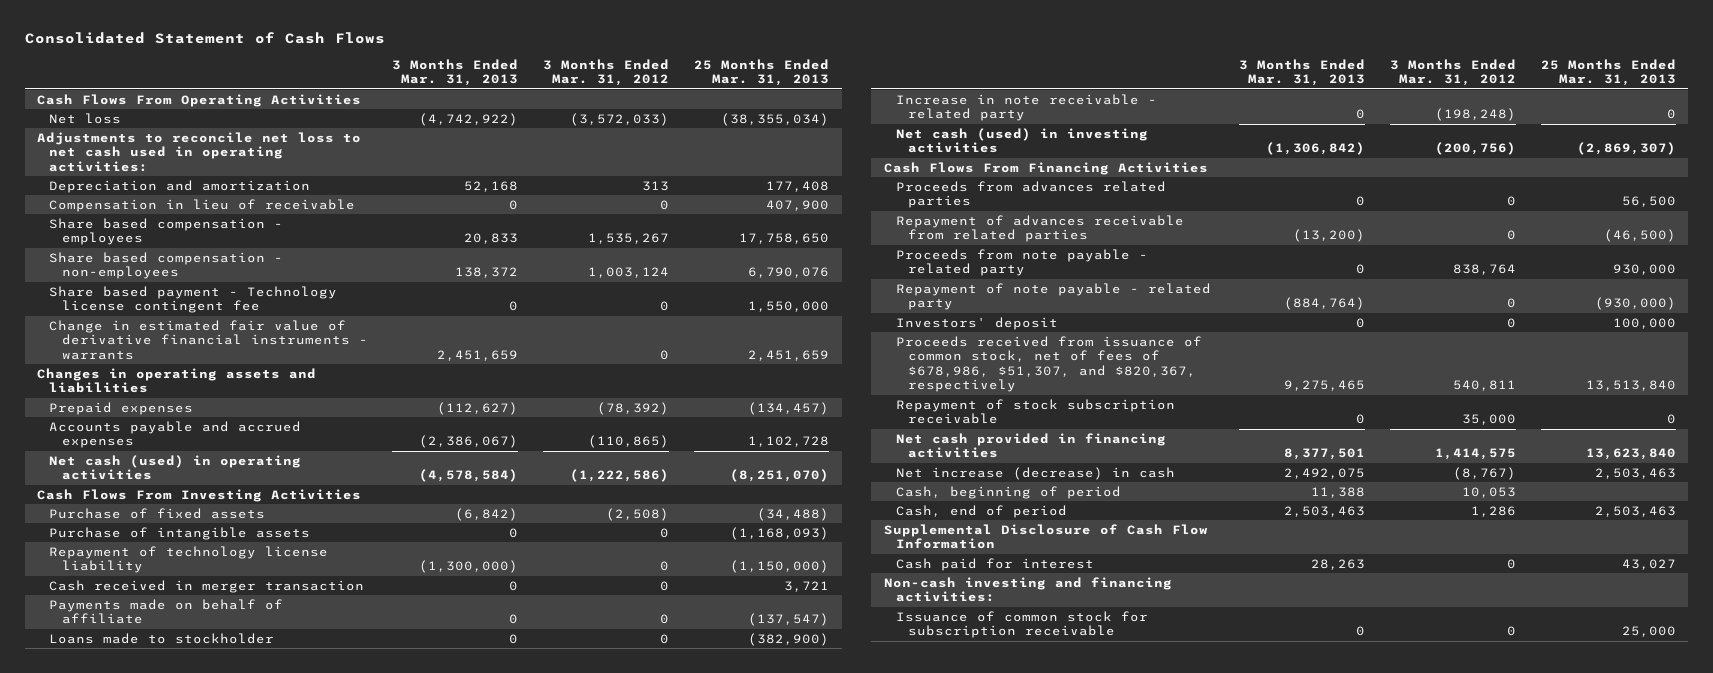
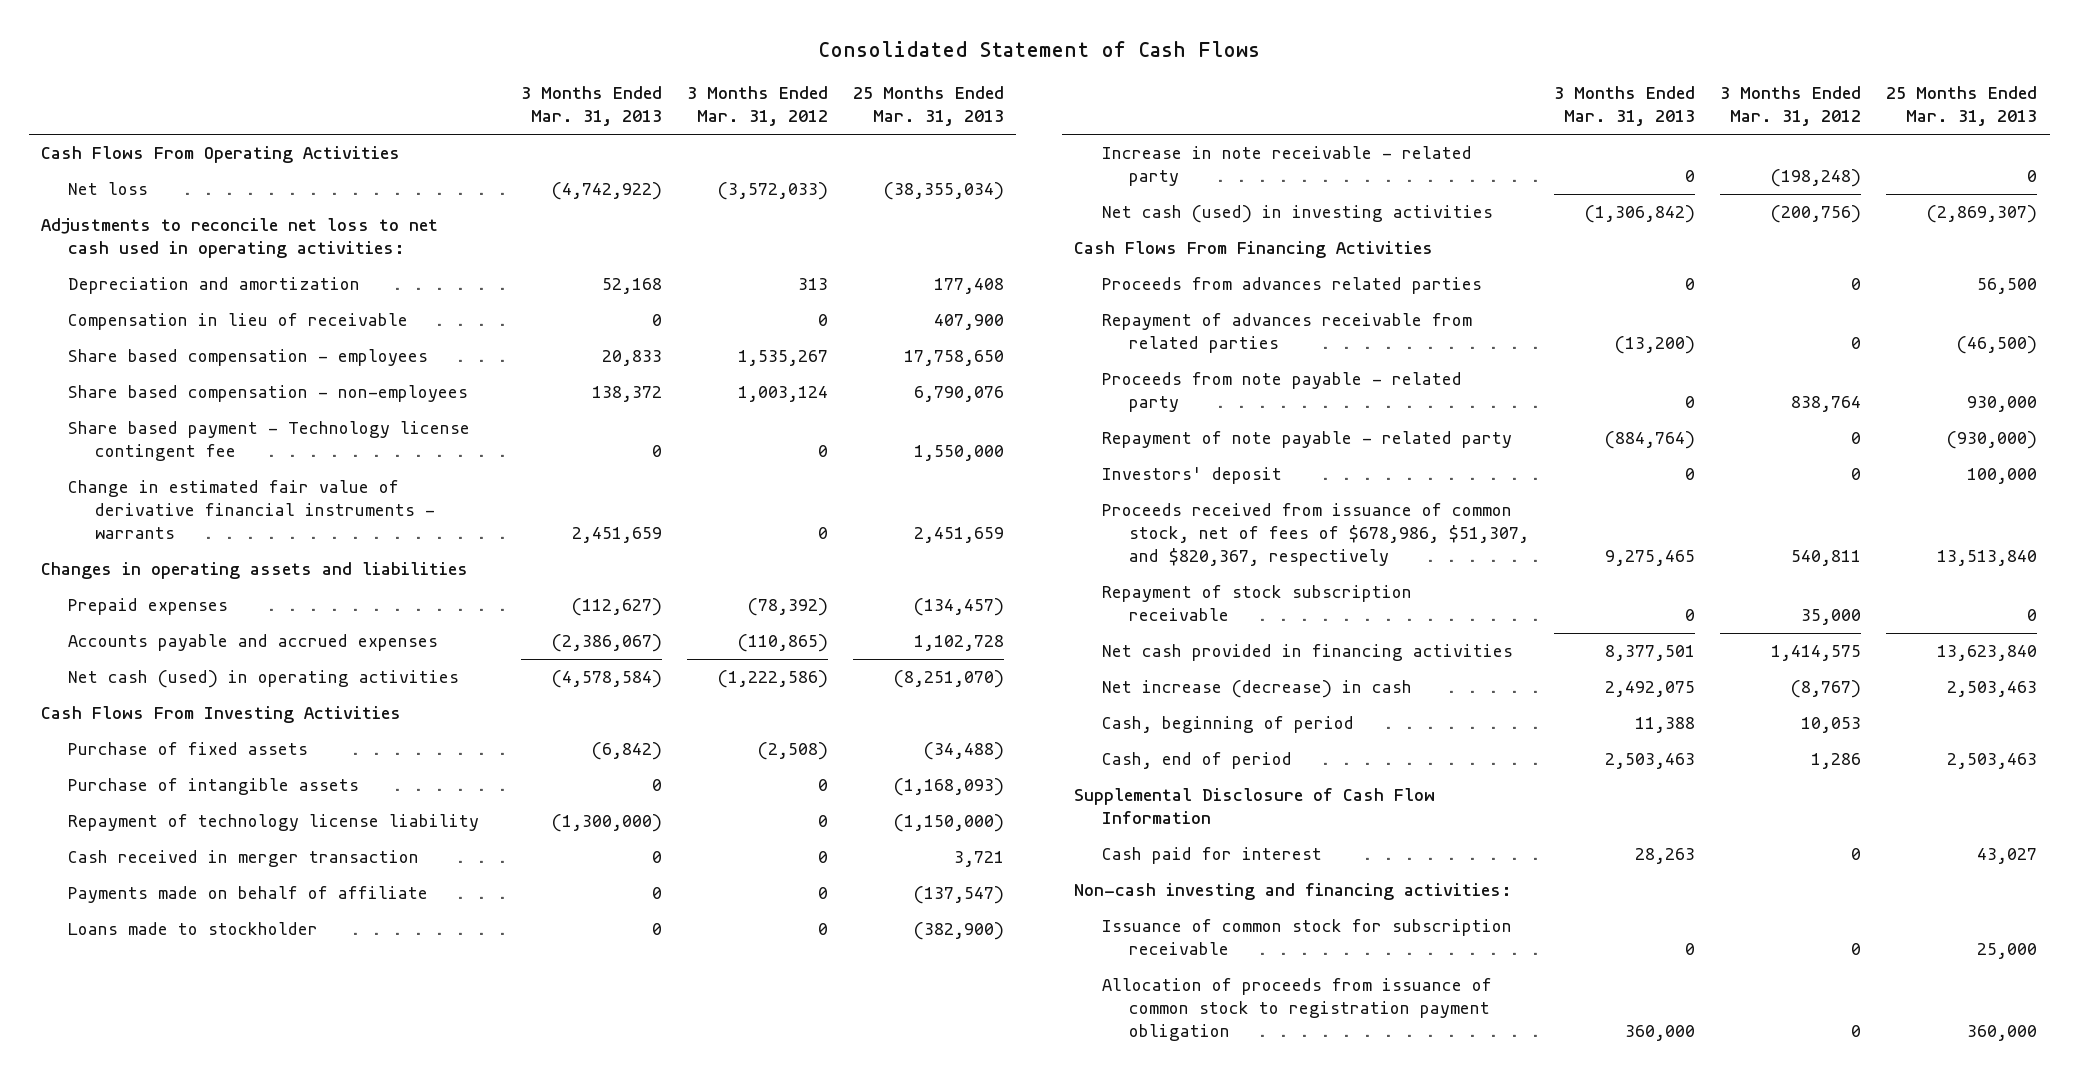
none -> [1101,978,1492,1042] Allocation of proceeds from issuance of common stock to registration payment obligation

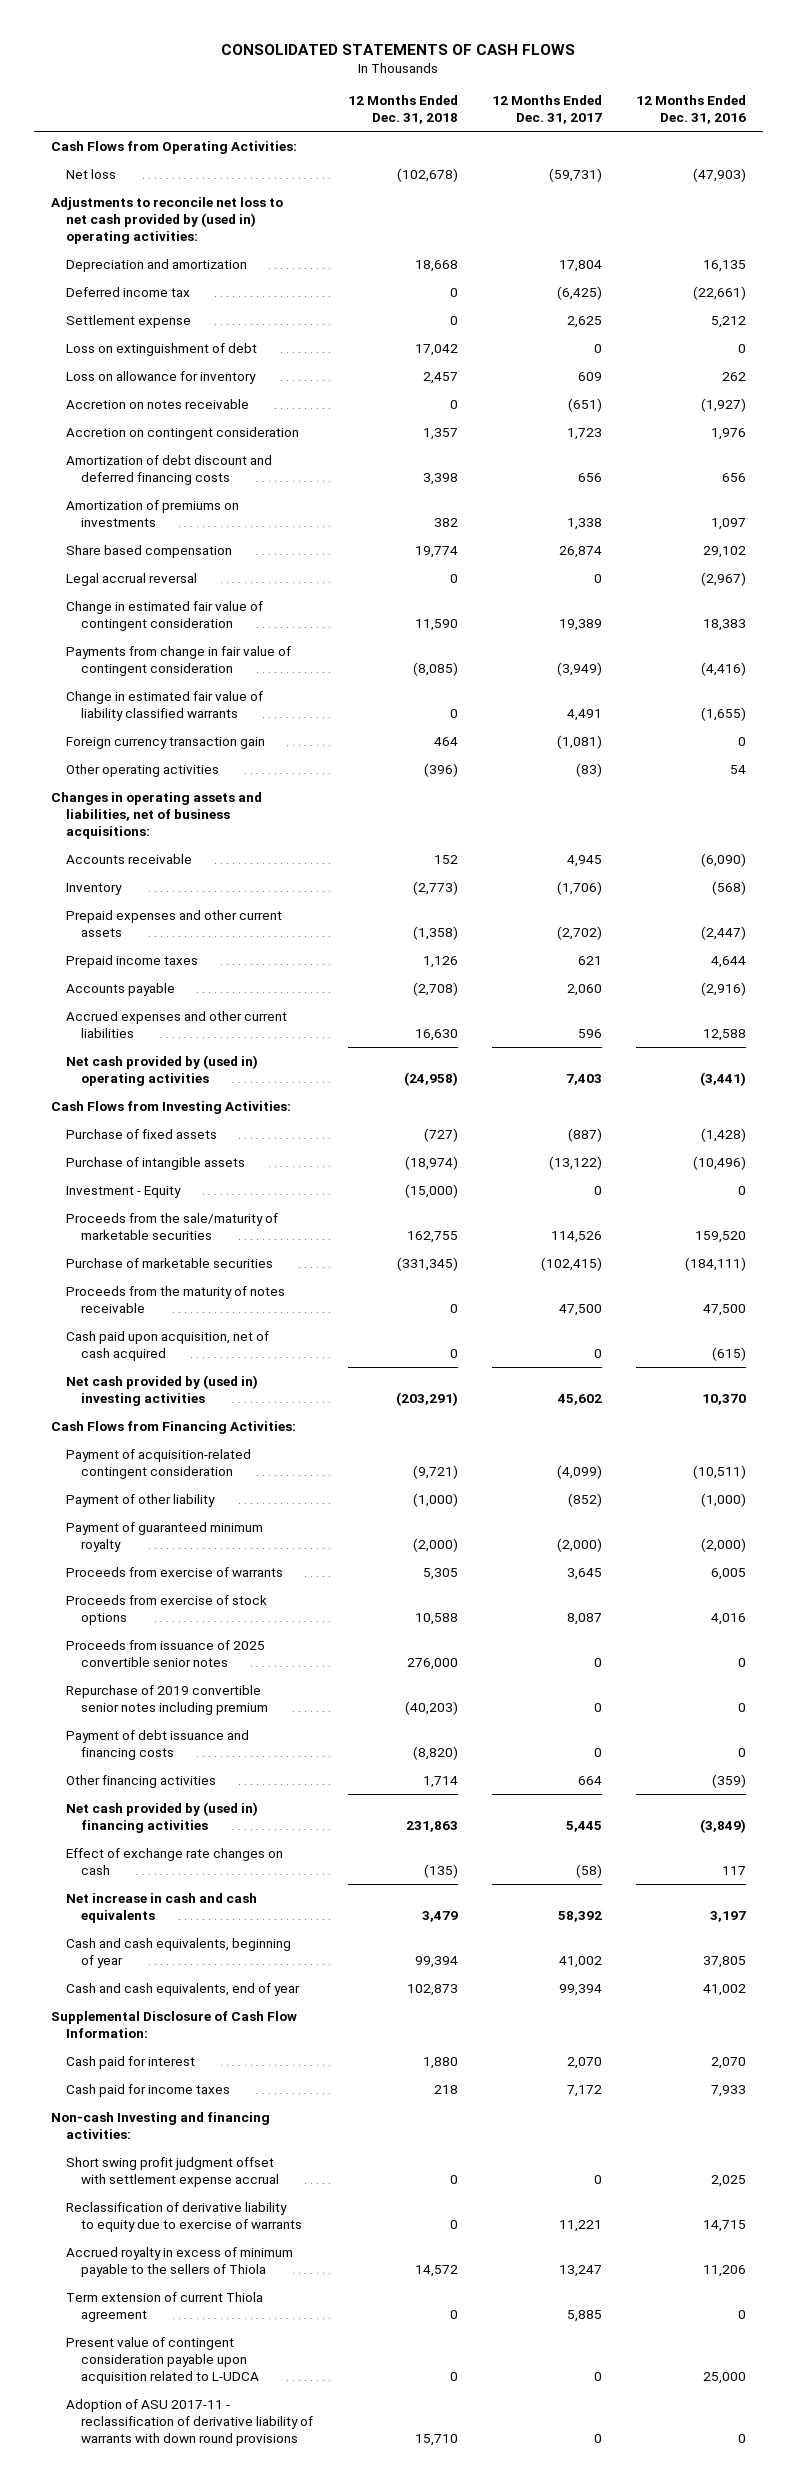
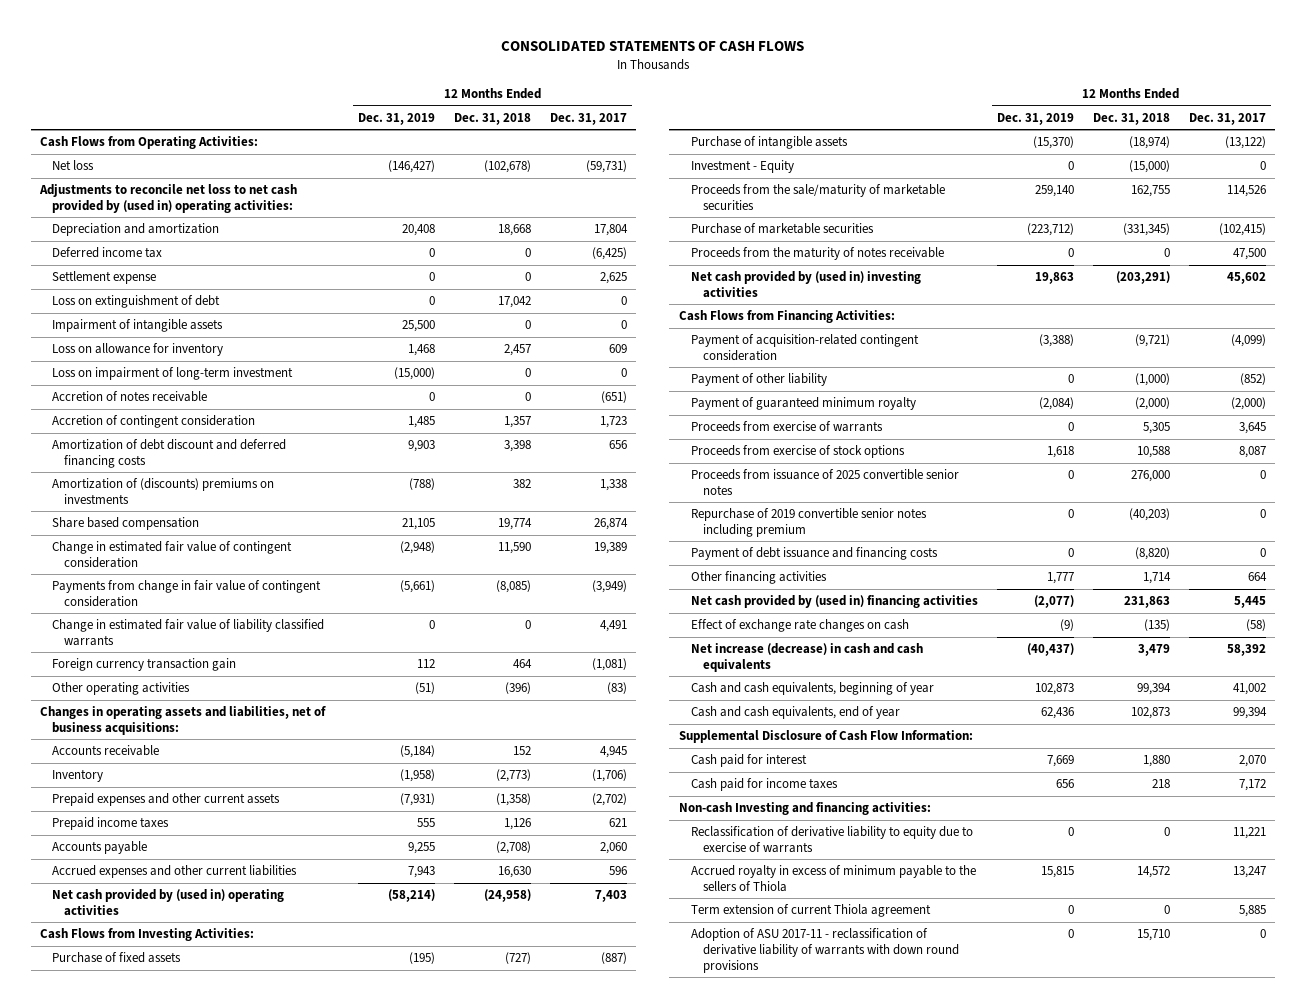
[635,95,746,125] 12 Months Ended Dec. 31, 2016 -> none
none -> [358,112,436,125] Dec. 31, 2019
none -> [52,319,224,333] Impairment of intangible assets
none -> [52,367,294,381] Loss on impairment of long-term investment
[66,398,250,409] Accretion on notes receivable -> [52,391,208,403] Accretion of notes receivable
[66,426,300,440] Accretion on contingent consideration -> [52,415,256,429] Accretion of contingent consideration
[66,499,240,527] Amortization of premiums on investments -> [52,478,275,505] Amortization of (discounts) premiums on investments
[66,572,198,586] Legal accrual reversal -> none
[66,1330,270,1361] Cash paid upon acquisition, net of cash acquired -> none
[66,1892,258,1923] Net increase in cash and cash equivalents -> [691,643,924,673] Net increase (decrease) in cash and cash equivalents
[66,2156,280,2187] Short swing profit judgment offset with settlement expense accrual -> none
[66,2336,260,2385] Present value of contingent consideration payable upon acquisition related to L-UDCA -> none

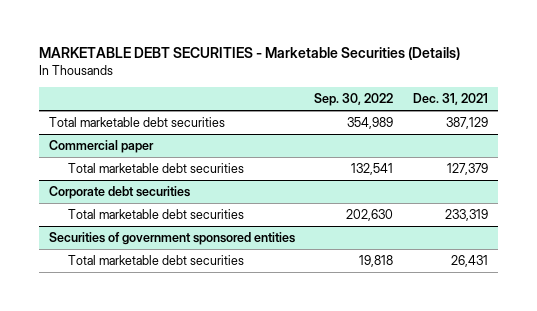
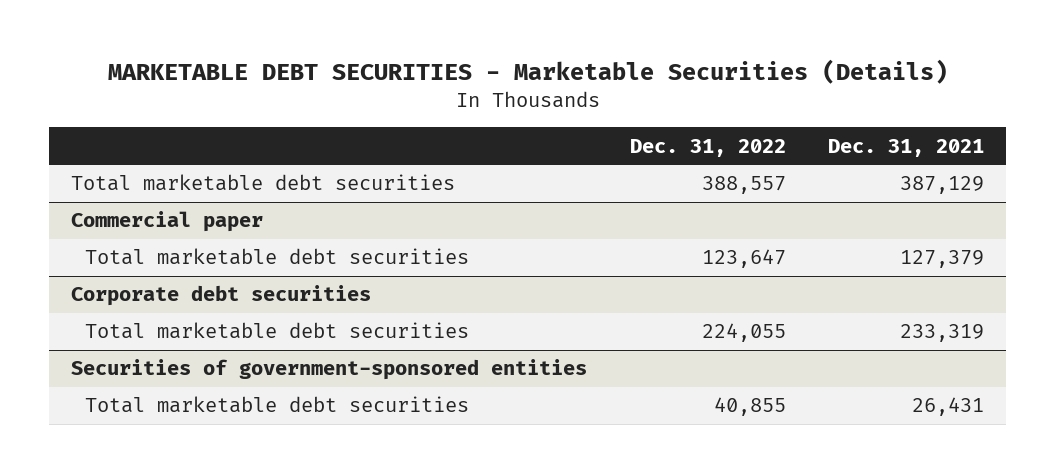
[314,93,394,107] Sep. 30, 2022 -> none
none -> [629,138,786,157] Dec. 31, 2022
[48,232,295,246] Securities of government sponsored entities -> [70,359,587,381] Securities of government-sponsored entities

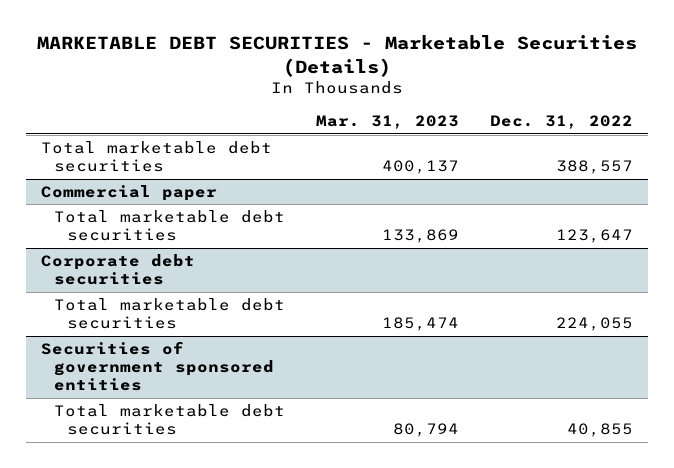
[828,138,985,157] Dec. 31, 2021 -> none
none -> [315,115,459,130] Mar. 31, 2023
[70,359,587,381] Securities of government-sponsored entities -> [41,341,274,392] Securities of government sponsored entities

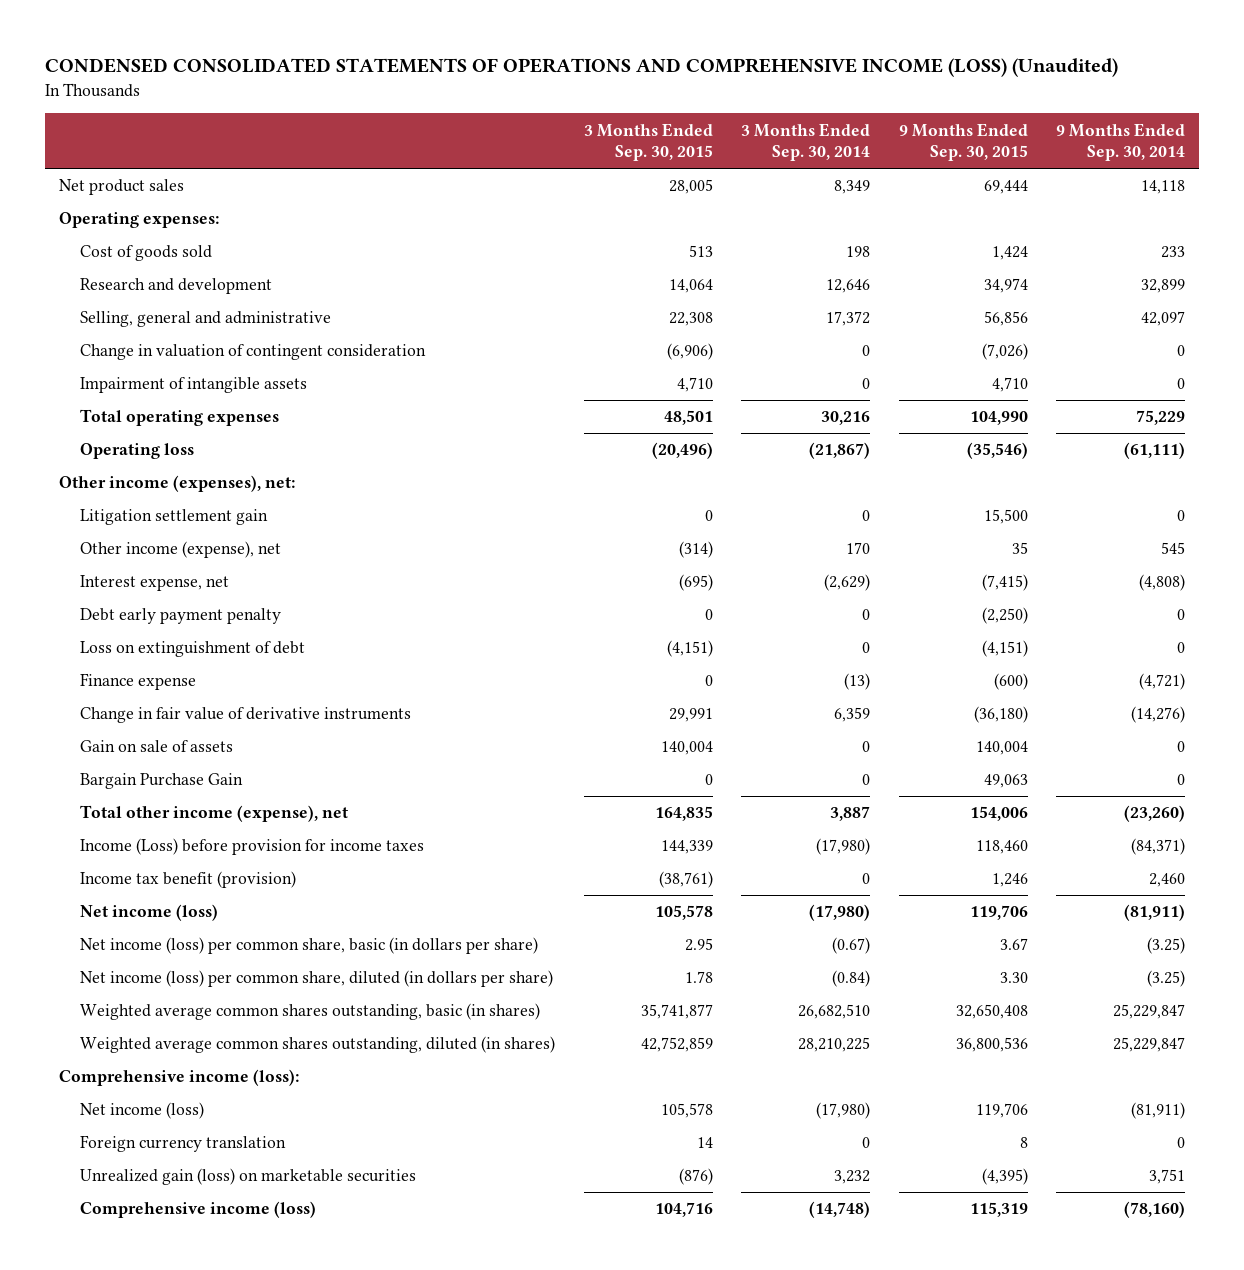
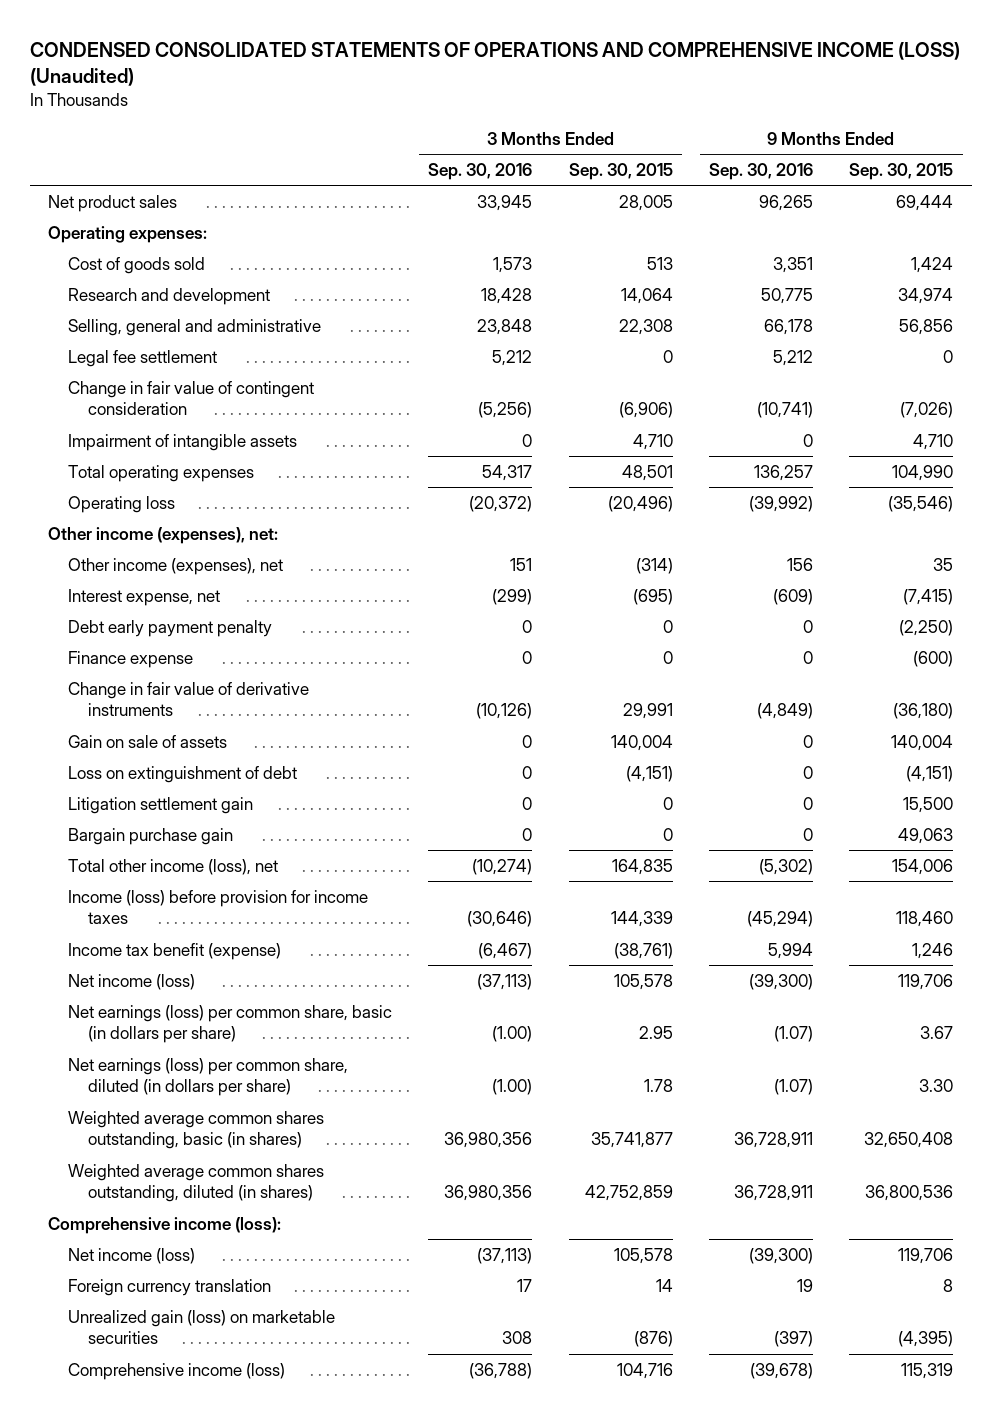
[741,122,871,162] 3 Months Ended Sep. 30, 2014 -> none
[1055,122,1185,162] 9 Months Ended Sep. 30, 2014 -> none
none -> [428,163,533,181] Sep. 30, 2016
none -> [709,163,814,181] Sep. 30, 2016
none -> [68,349,218,367] Legal fee settlement
[80,344,427,361] Change in valuation of contingent consideration -> [68,380,315,416] Change in fair value of contingent consideration
[80,541,282,559] Other income (expense), net -> [68,557,284,575] Other income (expenses), net
[80,641,306,658] Loss on extinguishment of debt -> [68,765,298,783] Loss on extinguishment of debt
[80,509,269,526] Litigation settlement gain -> [68,796,254,814] Litigation settlement gain
[80,773,244,790] Bargain Purchase Gain -> [68,827,234,845] Bargain purchase gain
[80,805,349,823] Total other income (expense), net -> [68,858,279,875] Total other income (loss), net
[80,838,425,856] Income (Loss) before provision for income taxes -> [68,889,369,925] Income (loss) before provision for income taxes
[80,871,297,889] Income tax benefit (provision) -> [68,942,282,960] Income tax benefit (expense)
[80,937,539,955] Net income (loss) per common share, basic (in dollars per share) -> [68,1004,393,1044] Net earnings (loss) per common share, basic (in dollars per share)
[80,970,554,988] Net income (loss) per common share, diluted (in dollars per share) -> [68,1057,349,1097] Net earnings (loss) per common share, diluted (in dollars per share)

